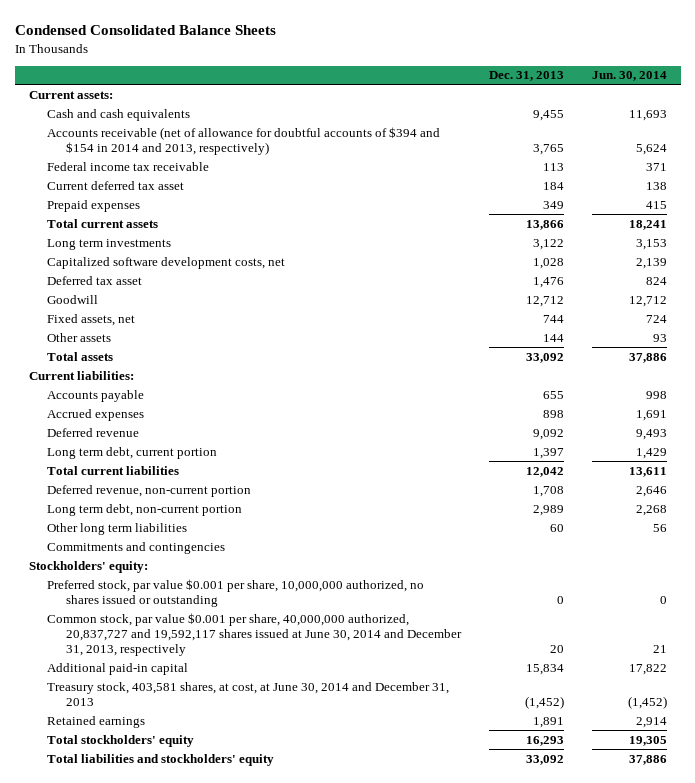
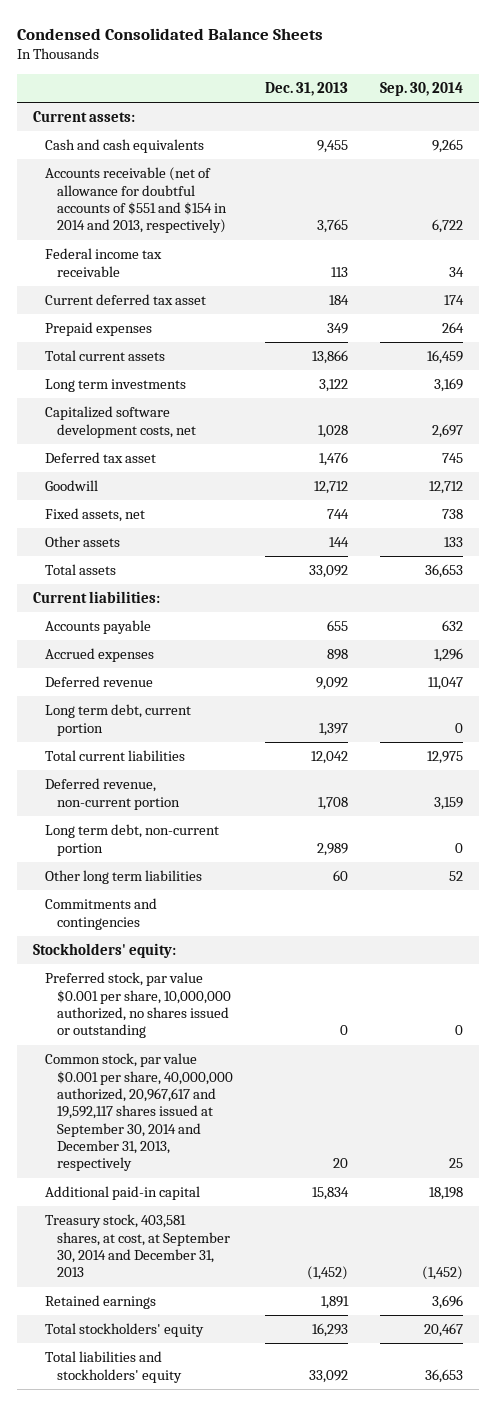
[591,71,667,82] Jun. 30, 2014 -> none
none -> [379,82,463,97] Sep. 30, 2014
[47,126,441,155] Accounts receivable (net of allowance for doubtful accounts of $394 and $154 in 2014 and 2013, respectively) -> [45,167,228,234] Accounts receivable (net of allowance for doubtful accounts of $551 and $154 in 2014 and 2013, respectively)
[47,612,462,657] Common stock, par value $0.001 per share, 40,000,000 authorized, 20,837,727 and 19,592,117 shares issued at June 30, 2014 and December 31, 2013, respectively -> [45,1053,234,1172] Common stock, par value $0.001 per share, 40,000,000 authorized, 20,967,617 and 19,592,117 shares issued at September 30, 2014 and December 31, 2013, respectively
[47,681,450,706] Treasury stock, 403,581 shares, at cost, at June 30, 2014 and December 31, 2013 -> [45,1214,231,1278] Treasury stock, 403,581 shares, at cost, at September 30, 2014 and December 31, 2013

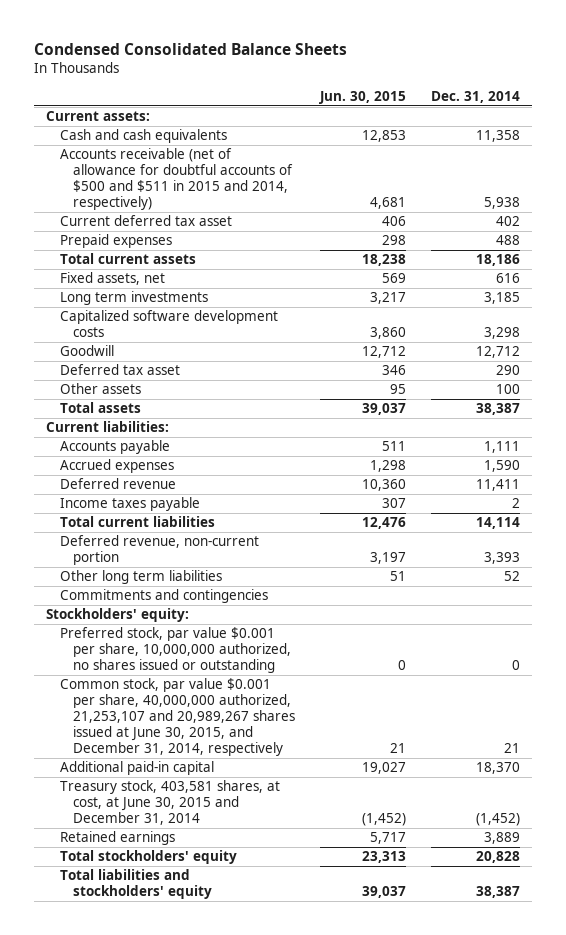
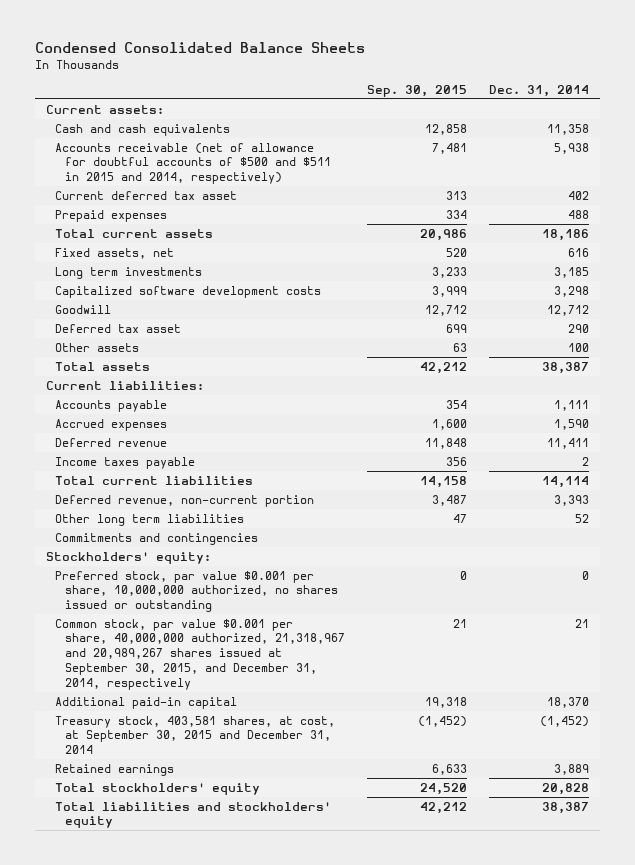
[319,91,407,105] Jun. 30, 2015 -> none
none -> [366,84,467,97] Sep. 30, 2015
[59,678,296,757] Common stock, par value $0.001 per share, 40,000,000 authorized, 21,253,107 and 20,989,267 shares issued at June 30, 2015, and December 31, 2014, respectively -> [55,618,345,690] Common stock, par value $0.001 per share, 40,000,000 authorized, 21,318,967 and 20,989,267 shares issued at September 30, 2015, and December 31, 2014, respectively
[59,780,280,826] Treasury stock, 403,581 shares, at cost, at June 30, 2015 and December 31, 2014 -> [55,715,336,755] Treasury stock, 403,581 shares, at cost, at September 30, 2015 and December 31, 2014

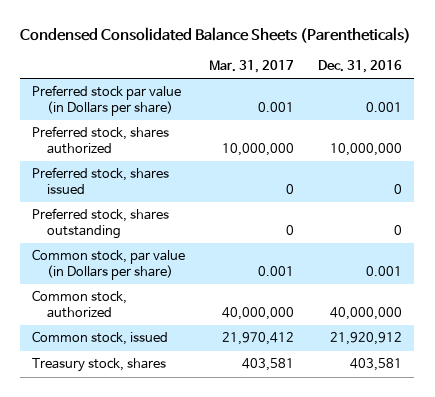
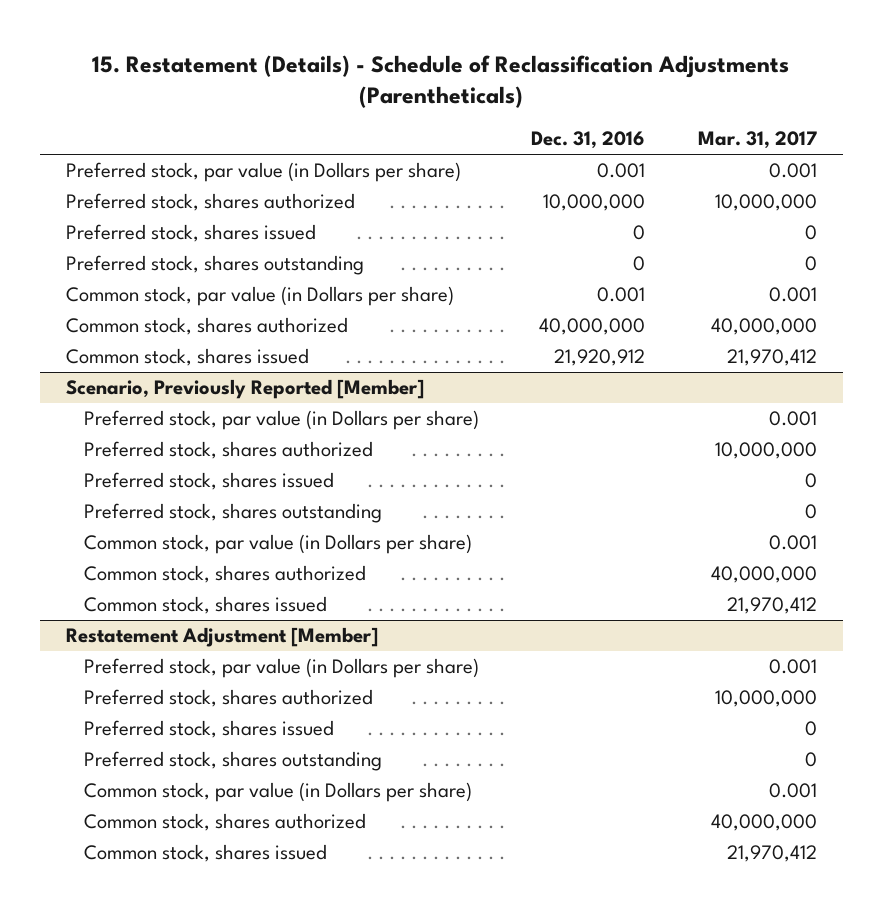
[20,26,412,43] Condensed Consolidated Balance Sheets (Parentheticals) -> [92,54,790,109] 15. Restatement (Details) - Schedule of Reclassification Adjustments (Parentheticals)
[32,85,182,117] Preferred stock par value (in Dollars per share) -> [66,162,462,183] Preferred stock, par value (in Dollars per share)
[32,358,167,373] Treasury stock, shares -> none
[32,290,128,319] Common stock, authorized -> [66,317,349,336] Common stock, shares authorized
[32,331,169,346] Common stock, issued -> [66,348,310,367] Common stock, shares issued
none -> [66,379,425,400] Scenario, Previously Reported [Member]
none -> [84,410,480,431] Preferred stock, par value (in Dollars per share)
none -> [84,441,374,460] Preferred stock, shares authorized
none -> [84,472,335,491] Preferred stock, shares issued
none -> [84,503,383,524] Preferred stock, shares outstanding
none -> [84,534,473,555] Common stock, par value (in Dollars per share)
none -> [84,565,367,584] Common stock, shares authorized
none -> [84,596,328,615] Common stock, shares issued
none -> [66,627,379,648] Restatement Adjustment [Member]
none -> [84,658,480,679] Preferred stock, par value (in Dollars per share)
none -> [84,689,374,708] Preferred stock, shares authorized
none -> [84,720,335,739] Preferred stock, shares issued
none -> [84,751,383,772] Preferred stock, shares outstanding
none -> [84,782,473,803] Common stock, par value (in Dollars per share)
none -> [84,813,367,832] Common stock, shares authorized
none -> [84,844,328,863] Common stock, shares issued

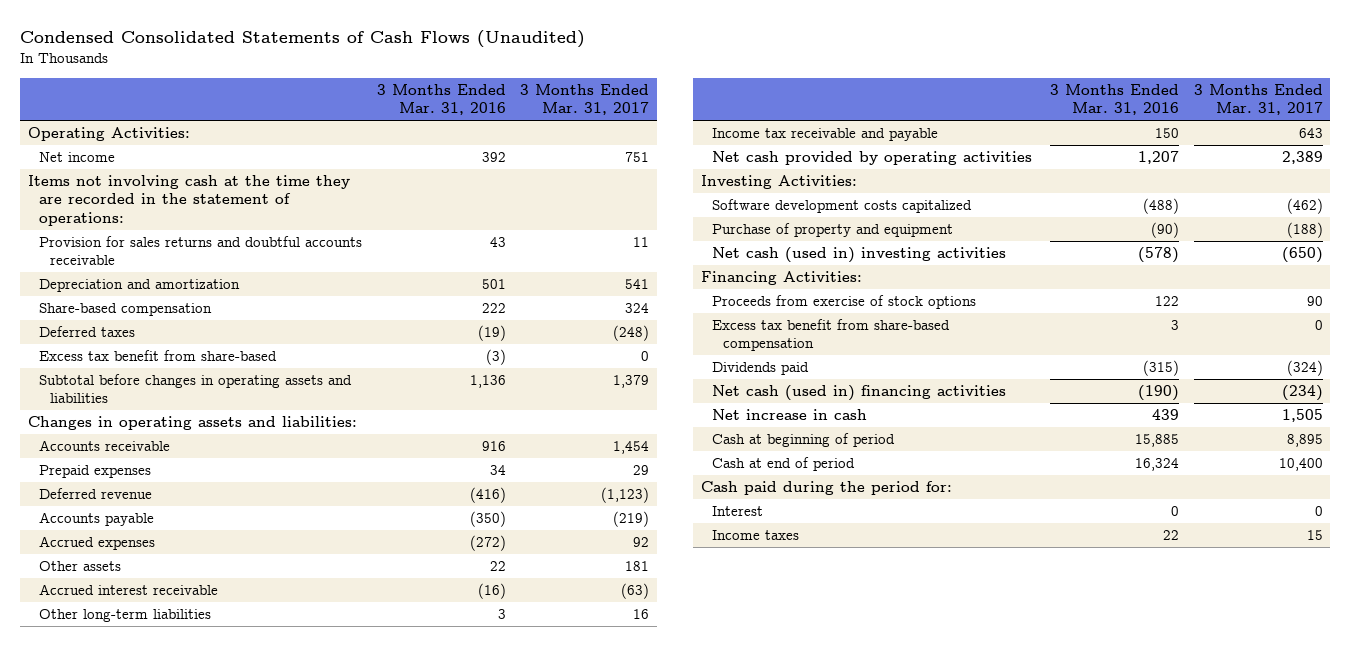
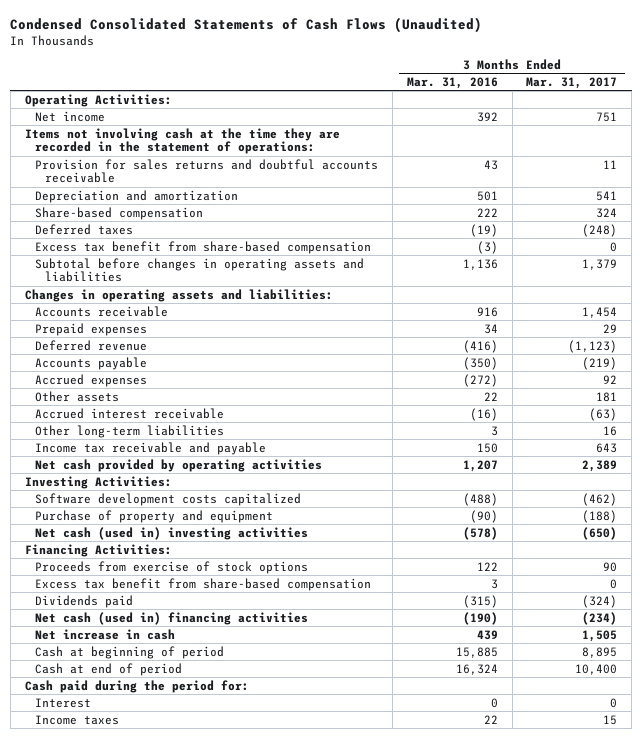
[38,350,277,362] Excess tax benefit from share-based -> [34,240,371,254] Excess tax benefit from share-based compensation

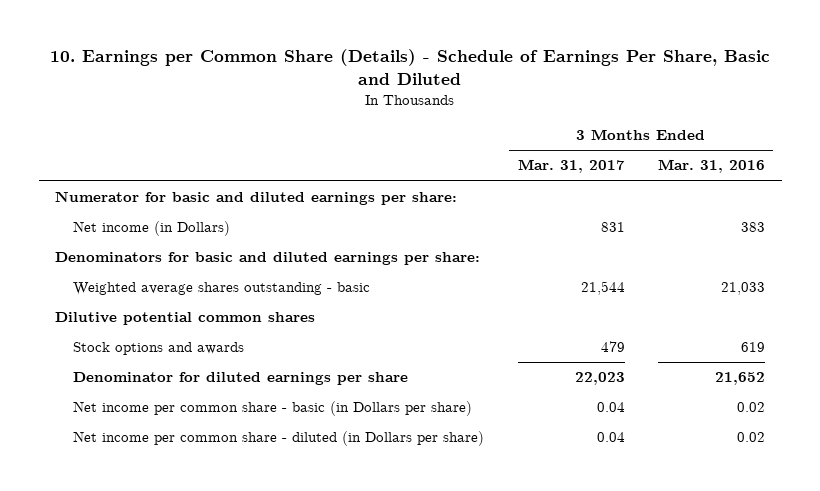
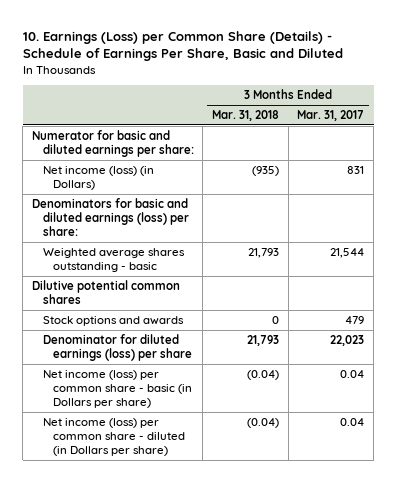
[50,48,771,85] 10. Earnings per Common Share (Details) - Schedule of Earnings Per Share, Basic and Diluted -> [22,30,343,62] 10. Earnings (Loss) per Common Share (Details) - Schedule of Earnings Per Share, Basic and Diluted
[658,159,766,174] Mar. 31, 2016 -> none
none -> [211,110,279,122] Mar. 31, 2018
[73,221,231,237] Net income (in Dollars) -> [42,165,154,190] Net income (loss) (in Dollars)
[55,252,481,266] Denominators for basic and diluted earnings per share: -> [31,197,189,237] Denominators for basic and diluted earnings (loss) per share:
[73,372,409,386] Denominator for diluted earnings per share -> [42,333,193,361] Denominator for diluted earnings (loss) per share
[73,401,473,417] Net income per common share - basic (in Dollars per share) -> [42,369,193,409] Net income (loss) per common share - basic (in Dollars per share)
[73,431,485,447] Net income per common share - diluted (in Dollars per share) -> [42,417,186,457] Net income (loss) per common share - diluted (in Dollars per share)

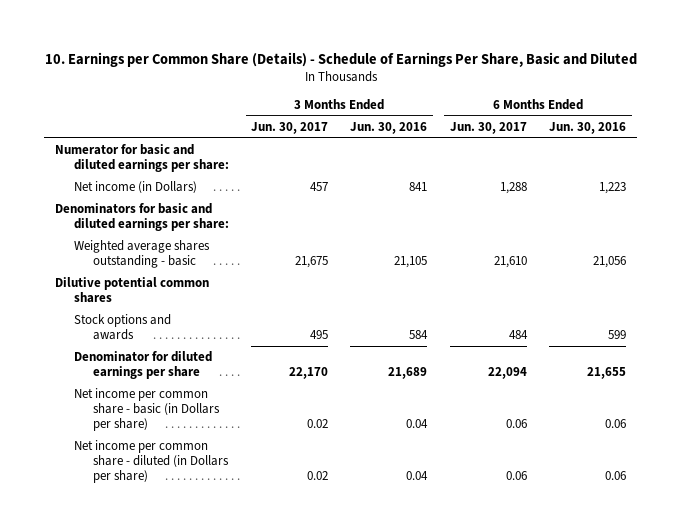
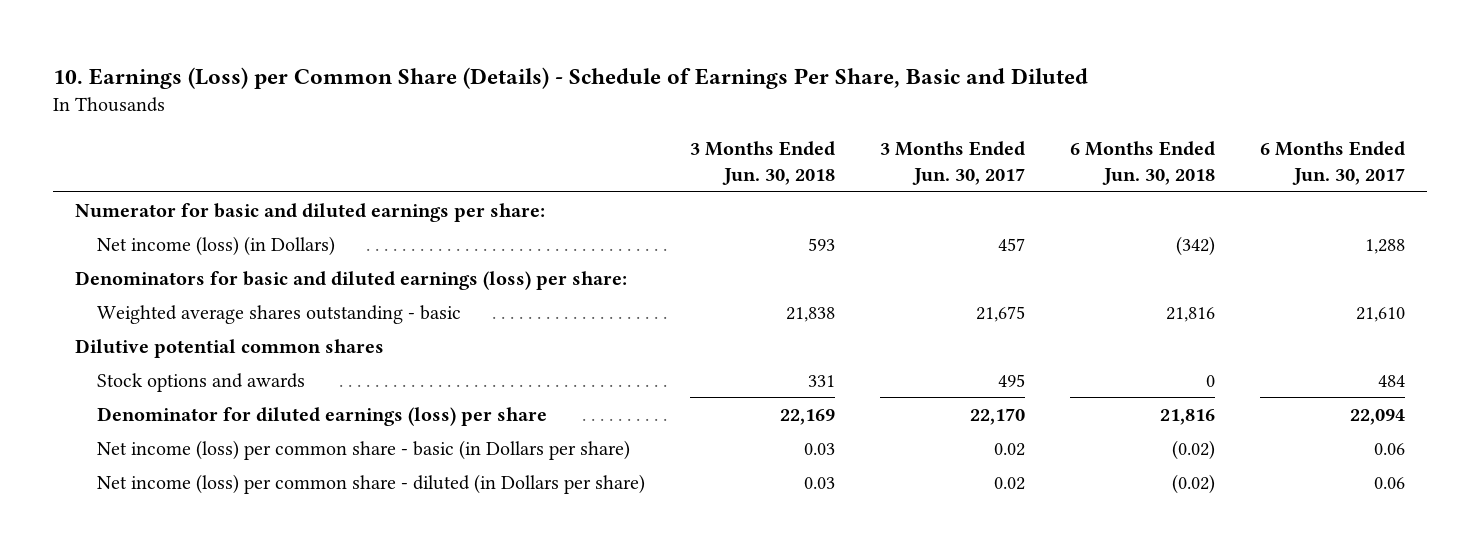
[44,51,637,67] 10. Earnings per Common Share (Details) - Schedule of Earnings Per Share, Basic and Diluted -> [52,66,1088,89] 10. Earnings (Loss) per Common Share (Details) - Schedule of Earnings Per Share, Basic and Diluted
[350,122,428,135] Jun. 30, 2016 -> none
[549,122,627,135] Jun. 30, 2016 -> none
none -> [689,141,835,186] 3 Months Ended Jun. 30, 2018
none -> [1069,141,1215,186] 6 Months Ended Jun. 30, 2018
[73,181,197,194] Net income (in Dollars) -> [96,235,335,256] Net income (loss) (in Dollars)
[55,203,229,232] Denominators for basic and diluted earnings per share: -> [75,270,628,290] Denominators for basic and diluted earnings (loss) per share:
[73,351,212,380] Denominator for diluted earnings per share -> [96,406,547,426] Denominator for diluted earnings (loss) per share
[73,388,220,432] Net income per common share - basic (in Dollars per share) -> [96,439,630,460] Net income (loss) per common share - basic (in Dollars per share)
[73,440,229,484] Net income per common share - diluted (in Dollars per share) -> [96,473,645,494] Net income (loss) per common share - diluted (in Dollars per share)

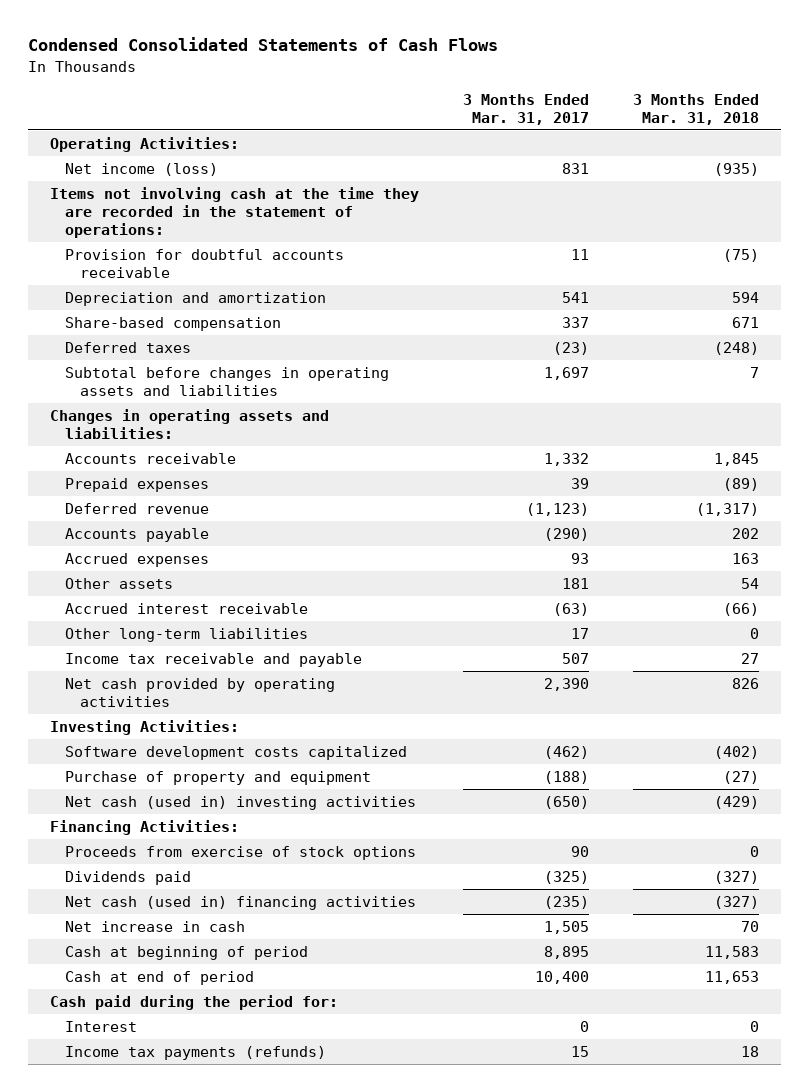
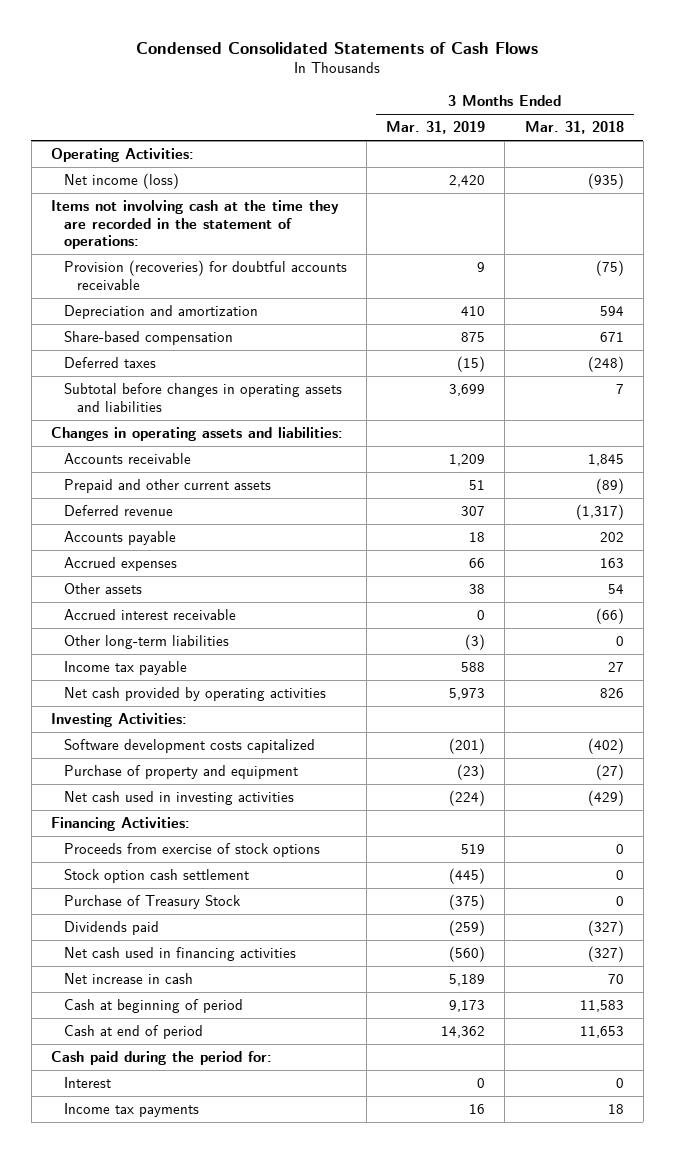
[463,93,590,125] 3 Months Ended Mar. 31, 2017 -> none
none -> [386,121,486,135] Mar. 31, 2019
[65,249,345,279] Provision for doubtful accounts receivable -> [63,260,347,290] Provision (recoveries) for doubtful accounts receivable
[65,478,210,493] Prepaid expenses -> [63,479,271,494] Prepaid and other current assets
[65,653,363,668] Income tax receivable and payable -> [63,661,187,676] Income tax payable
[65,796,417,811] Net cash (used in) investing activities -> [63,791,294,806] Net cash used in investing activities
none -> [63,869,249,884] Stock option cash settlement
none -> [63,895,241,910] Purchase of Treasury Stock
[65,896,417,911] Net cash (used in) financing activities -> [63,947,296,962] Net cash used in financing activities
[65,1046,327,1061] Income tax payments (refunds) -> [63,1103,199,1118] Income tax payments

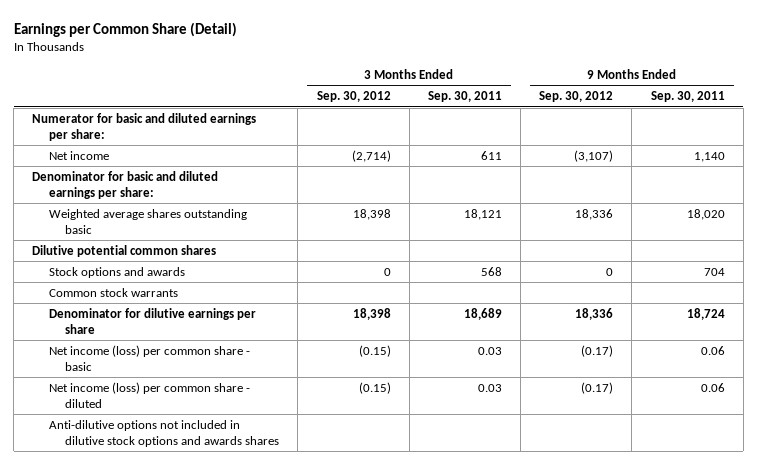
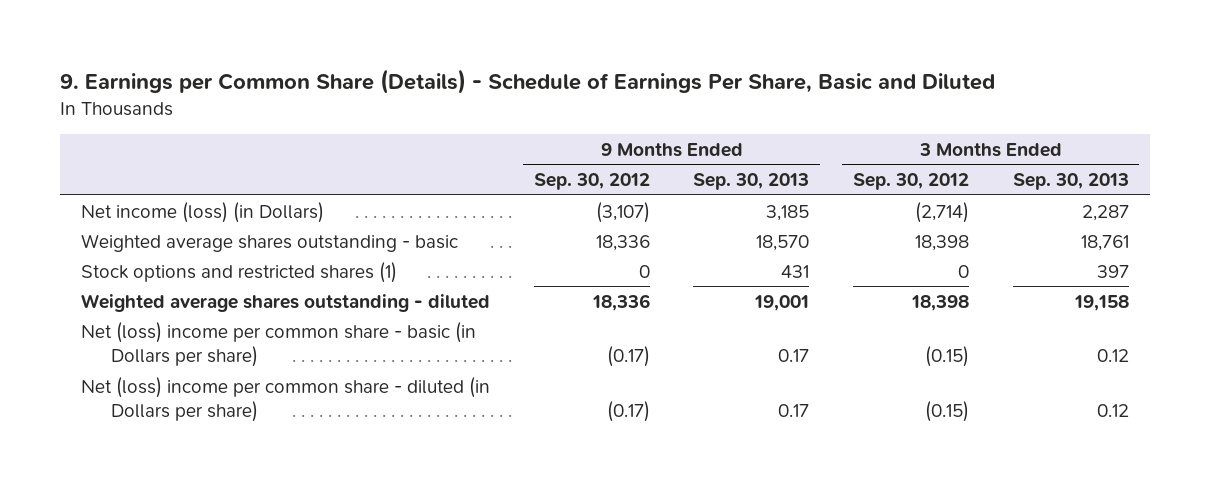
[13,21,237,37] Earnings per Common Share (Detail) -> [59,69,995,95] 9. Earnings per Common Share (Details) - Schedule of Earnings Per Share, Basic and Diluted
[427,91,502,103] Sep. 30, 2011 -> none
[650,91,725,103] Sep. 30, 2011 -> none
none -> [693,173,810,191] Sep. 30, 2013
none -> [1012,173,1129,191] Sep. 30, 2013
[32,112,257,141] Numerator for basic and diluted earnings per share: -> none
[32,170,219,199] Denominator for basic and diluted earnings per share: -> none
[32,244,217,257] Dilutive potential common shares -> none
[48,287,178,297] Common stock warrants -> none
[48,419,280,447] Anti-dilutive options not included in dilutive stock options and awards shares -> none
[48,150,109,160] Net income -> [81,201,325,223] Net income (loss) (in Dollars)
[48,208,247,234] Weighted average shares outstanding basic -> [81,233,459,252] Weighted average shares outstanding - basic
[48,266,185,278] Stock options and awards -> [81,261,398,283] Stock options and restricted shares (1)
[48,307,256,334] Denominator for dilutive earnings per share -> [81,293,491,312] Weighted average shares outstanding - diluted
[48,344,250,371] Net income (loss) per common share - basic -> [81,321,477,368] Net (loss) income per common share - basic (in Dollars per share)
[48,381,250,408] Net income (loss) per common share - diluted -> [81,376,491,423] Net (loss) income per common share - diluted (in Dollars per share)

